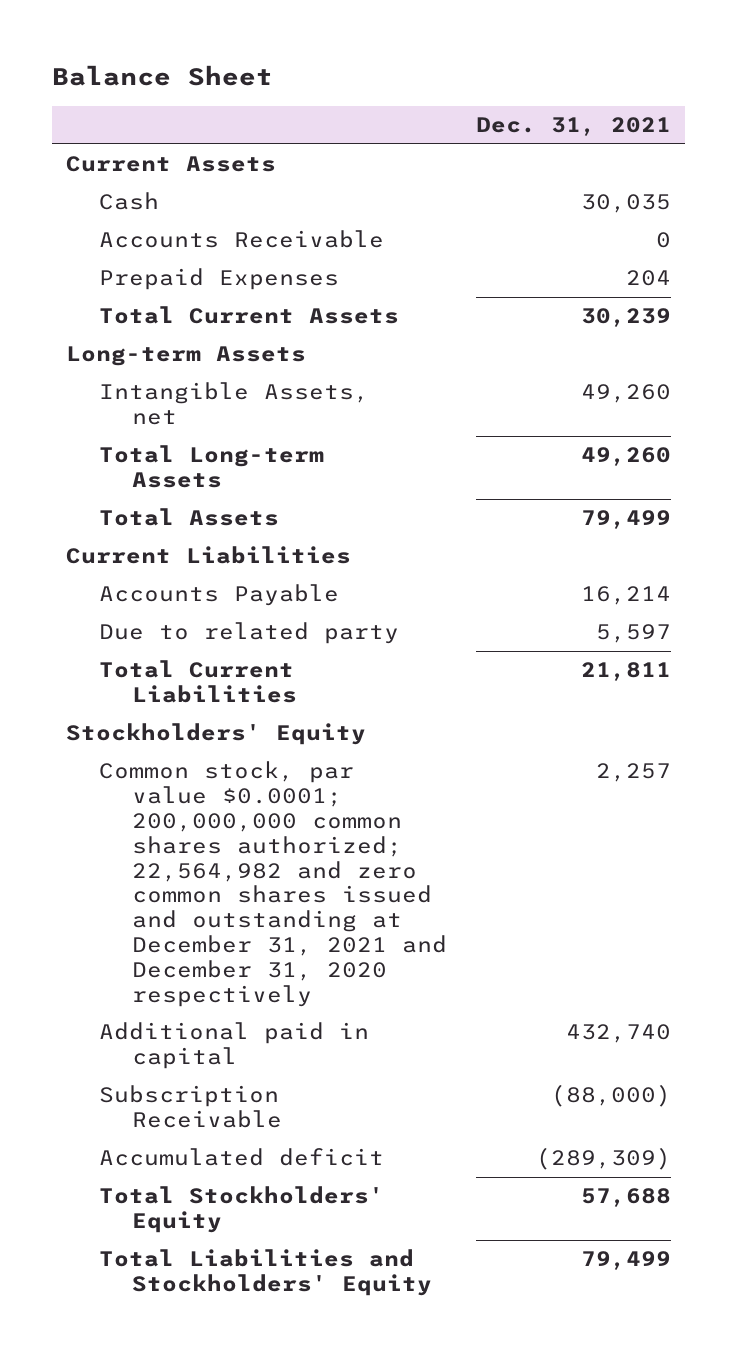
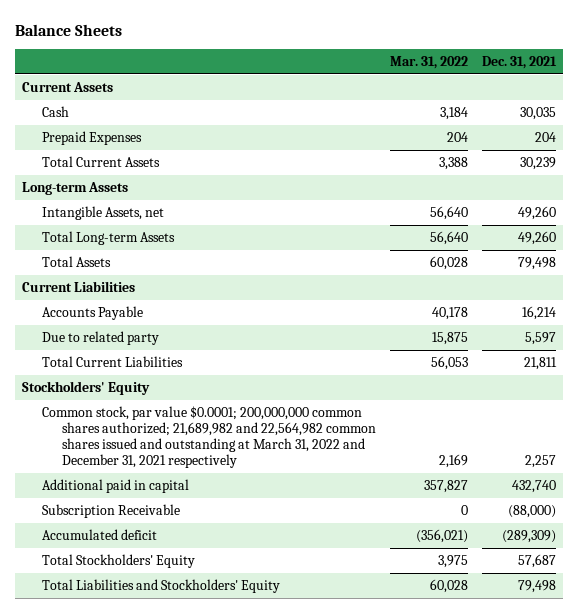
[52,64,274,86] Balance Sheet -> [14,23,122,36] Balance Sheets
none -> [390,56,469,70] Mar. 31, 2022
[99,230,385,249] Accounts Receivable -> none
[580,510,671,530] 79,499 -> [518,256,557,270] 79,498
[99,761,447,1007] Common stock, par value $0.0001; 200,000,000 common shares authorized; 22,564,982 and zero common shares issued and outstanding at December 31, 2021 and December 31, 2020 respectively -> [42,405,377,468] Common stock, par value $0.0001; 200,000,000 common shares authorized; 21,689,982 and 22,564,982 common shares issued and outstanding at March 31, 2022 and December 31, 2021 respectively
[580,1188,671,1208] 57,688 -> [518,553,557,568] 57,687
[580,1251,671,1271] 79,499 -> [518,579,557,593] 79,498

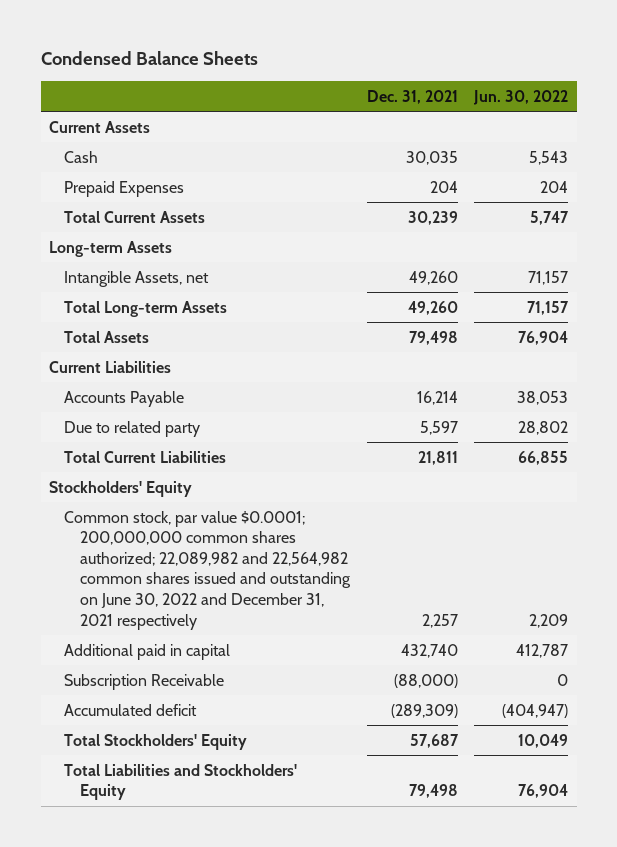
[14,23,122,36] Balance Sheets -> [40,51,258,66] Condensed Balance Sheets
[390,56,469,70] Mar. 31, 2022 -> none
none -> [473,89,569,105] Jun. 30, 2022
[42,405,377,468] Common stock, par value $0.0001; 200,000,000 common shares authorized; 21,689,982 and 22,564,982 common shares issued and outstanding at March 31, 2022 and December 31, 2021 respectively -> [64,510,351,630] Common stock, par value $0.0001; 200,000,000 common shares authorized; 22,089,982 and 22,564,982 common shares issued and outstanding on June 30, 2022 and December 31, 2021 respectively

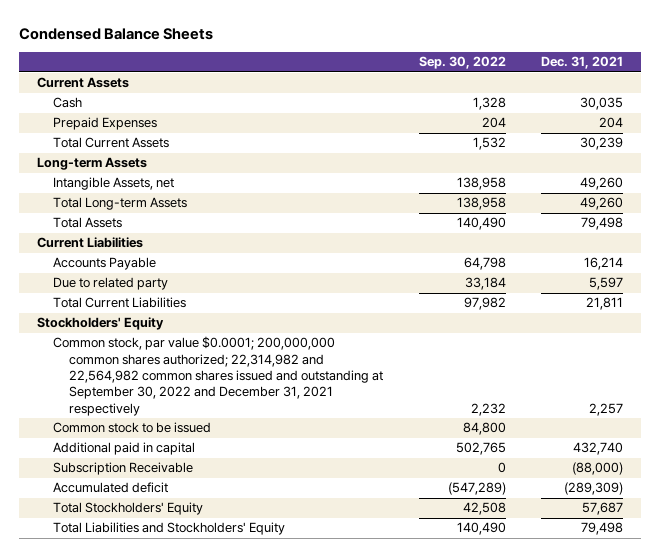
[473,89,569,105] Jun. 30, 2022 -> none
none -> [418,56,506,70] Sep. 30, 2022
[64,510,351,630] Common stock, par value $0.0001; 200,000,000 common shares authorized; 22,089,982 and 22,564,982 common shares issued and outstanding on June 30, 2022 and December 31, 2021 respectively -> [52,336,383,416] Common stock, par value $0.0001; 200,000,000 common shares authorized; 22,314,982 and 22,564,982 common shares issued and outstanding at September 30, 2022 and December 31, 2021 respectively
none -> [52,422,211,434] Common stock to be issued

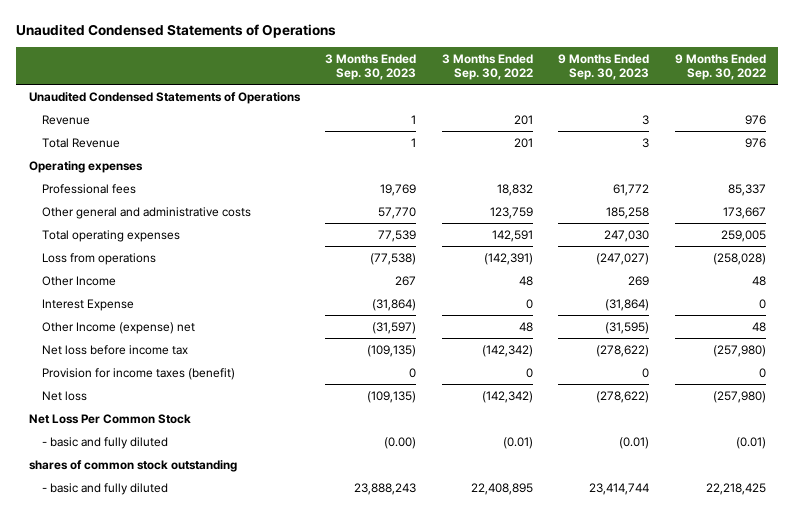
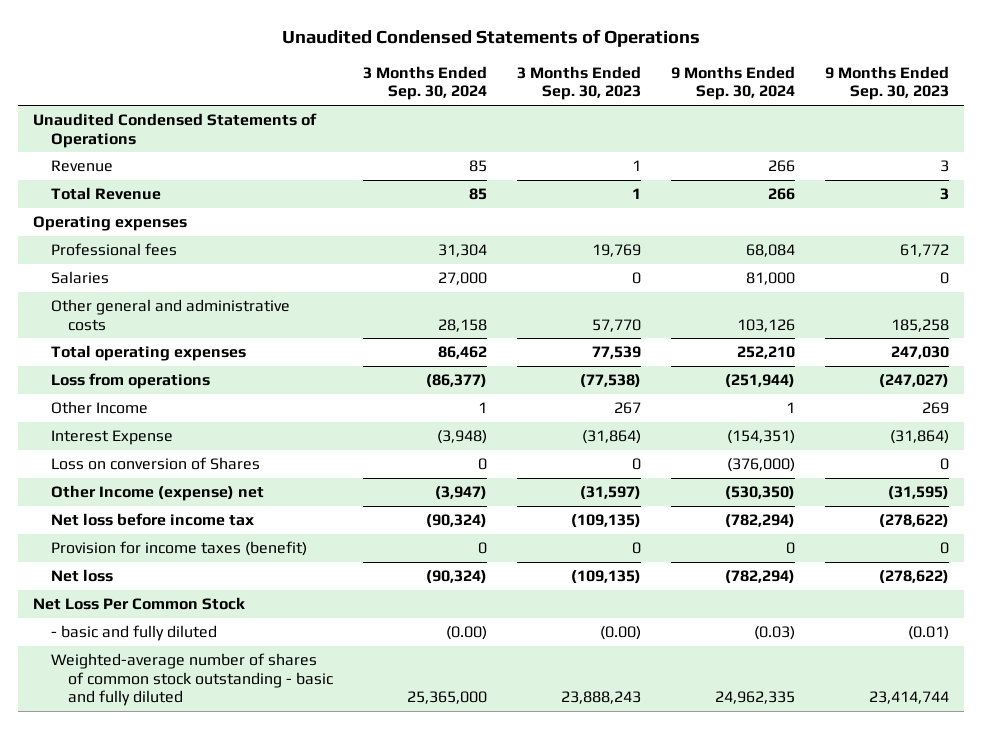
[441,53,533,81] 3 Months Ended Sep. 30, 2022 -> none
[674,53,766,81] 9 Months Ended Sep. 30, 2022 -> none
none -> [363,65,488,101] 3 Months Ended Sep. 30, 2024
none -> [671,65,796,101] 9 Months Ended Sep. 30, 2024
none -> [50,271,109,285] Salaries
none -> [50,457,260,471] Loss on conversion of Shares
[28,459,237,472] shares of common stock outstanding -> none
[41,482,168,495] - basic and fully diluted -> [50,653,334,707] Weighted-average number of shares of common stock outstanding - basic and fully diluted

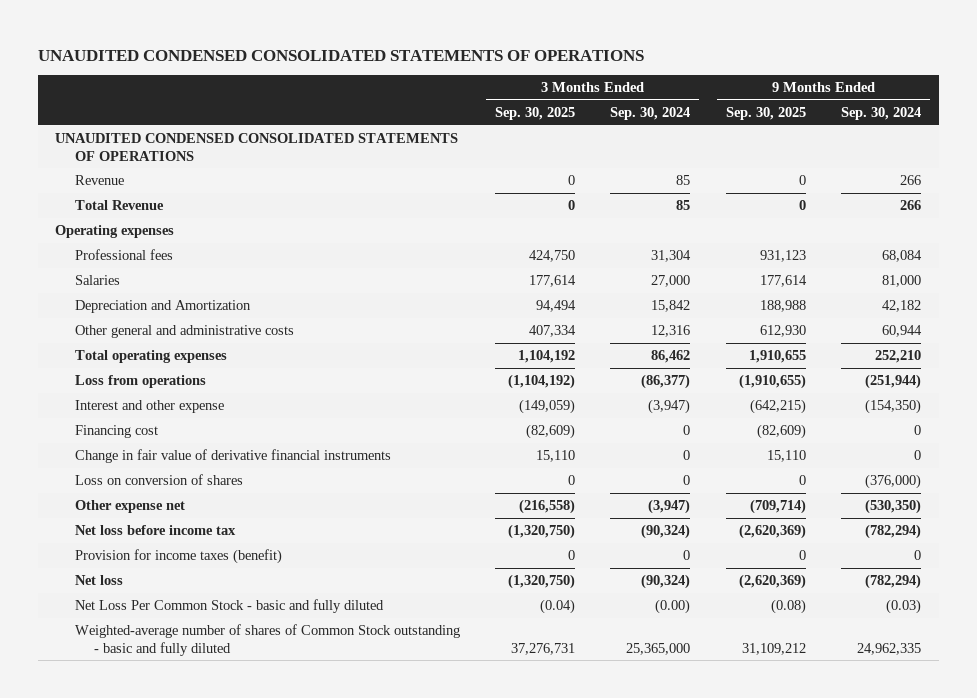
[282,28,701,47] Unaudited Condensed Statements of Operations -> [37,49,644,61] UNAUDITED CONDENSED CONSOLIDATED STATEMENTS OF OPERATIONS
[517,65,642,101] 3 Months Ended Sep. 30, 2023 -> none
[825,65,950,101] 9 Months Ended Sep. 30, 2023 -> none
none -> [495,106,576,120] Sep. 30, 2025
none -> [725,106,806,120] Sep. 30, 2025
[33,113,318,148] Unaudited Condensed Statements of Operations -> [55,133,459,161] UNAUDITED CONDENSED CONSOLIDATED STATEMENTS OF OPERATIONS
none -> [74,300,251,314] Depreciation and Amortization
[438,318,488,332] 28,158 -> [651,325,691,338] 12,316
[737,318,796,332] 103,126 -> [882,325,923,338] 60,944
[50,401,148,415] Other Income -> none
[50,430,173,446] Interest Expense -> [74,400,224,414] Interest and other expense
[437,430,488,445] (3,948) -> [648,399,691,415] (3,947)
[727,430,796,445] (154,351) -> [865,399,922,415] (154,350)
none -> [74,425,158,439] Financing cost
none -> [74,449,391,464] Change in fair value of derivative financial instruments
[50,457,260,471] Loss on conversion of Shares -> [74,474,243,486] Loss on conversion of shares
[50,485,264,502] Other Income (expense) net -> [74,500,185,514] Other expense net
[33,597,246,611] Net Loss Per Common Stock -> none
[50,625,217,642] - basic and fully diluted -> [74,599,384,614] Net Loss Per Common Stock - basic and fully diluted
[50,653,334,707] Weighted-average number of shares of common stock outstanding - basic and fully diluted -> [74,624,460,656] Weighted-average number of shares of Common Stock outstanding - basic and fully diluted

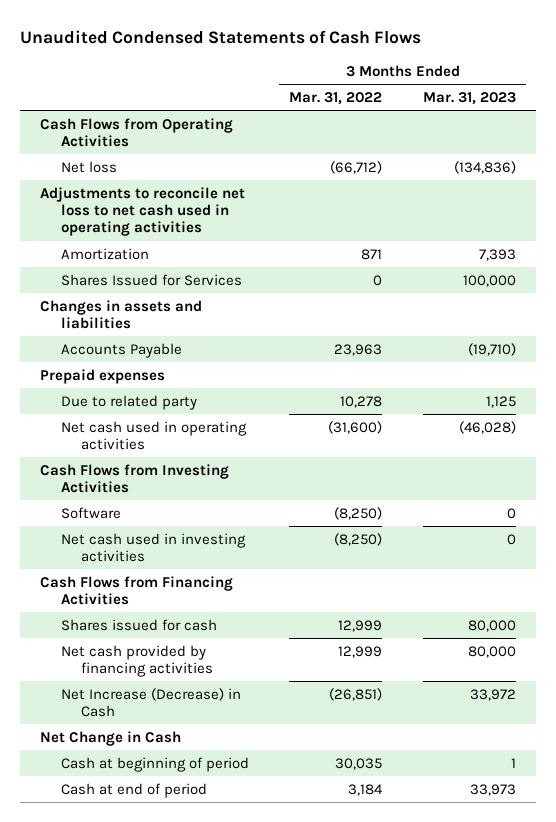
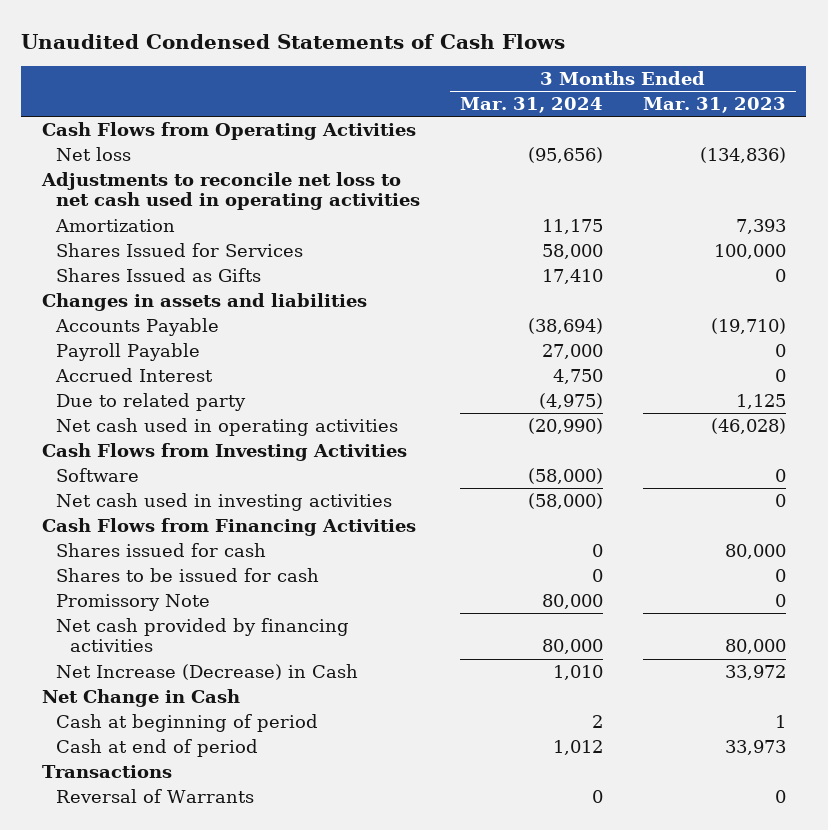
[289,91,383,105] Mar. 31, 2022 -> none
none -> [459,97,603,114] Mar. 31, 2024
none -> [55,267,261,282] Shares Issued as Gifts
[40,368,166,384] Prepaid expenses -> none
none -> [55,342,200,361] Payroll Payable
none -> [54,367,213,382] Accrued Interest
none -> [55,567,319,582] Shares to be issued for cash
none -> [55,593,210,611] Promissory Note
none -> [41,764,172,778] Transactions
none -> [55,788,254,803] Reversal of Warrants

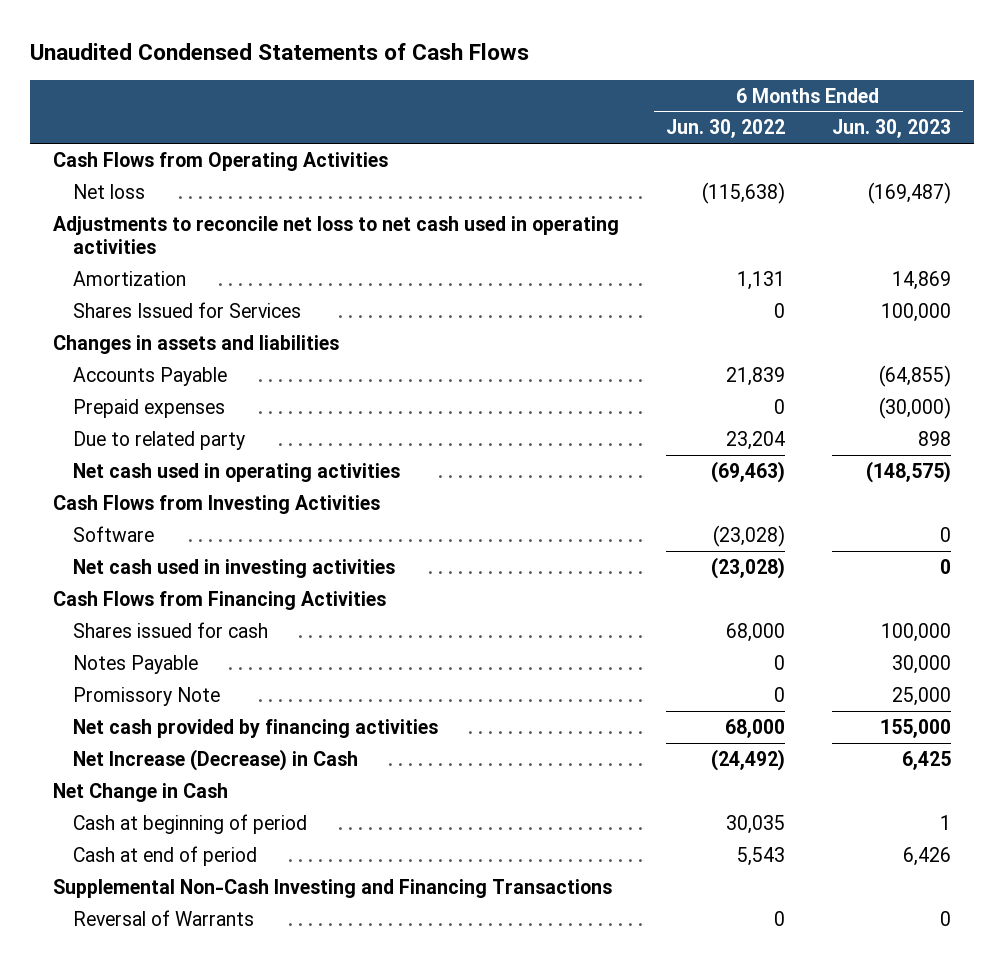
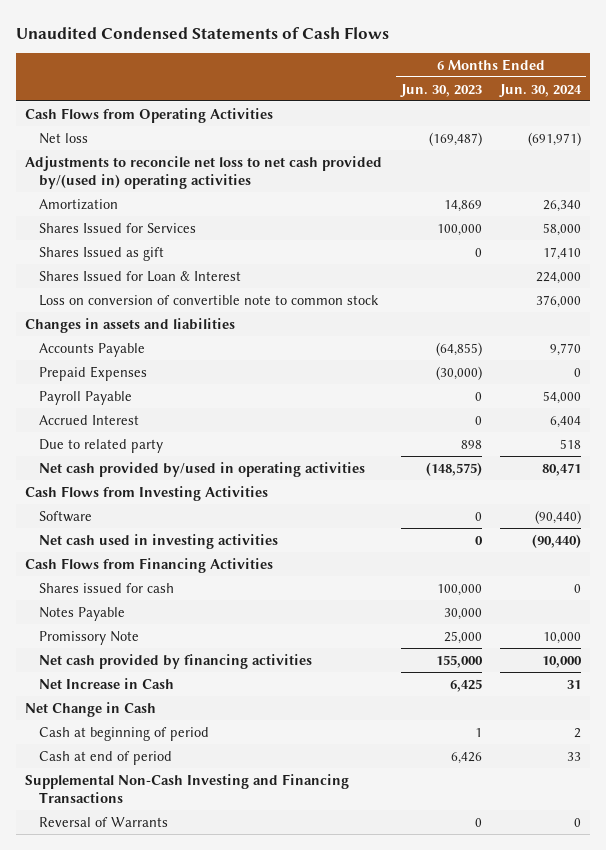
[666,119,786,139] Jun. 30, 2022 -> none
none -> [499,83,583,97] Jun. 30, 2024
[53,215,620,255] Adjustments to reconcile net loss to net cash used in operating activities -> [25,155,383,190] Adjustments to reconcile net loss to net cash provided by/(used in) operating activities
none -> [38,246,164,261] Shares Issued as gift
none -> [38,270,241,282] Shares Issued for Loan & Interest
none -> [38,294,379,306] Loss on conversion of convertible note to common stock
[73,398,226,418] Prepaid expenses -> [38,365,147,381] Prepaid Expenses
none -> [38,390,132,405] Payroll Payable
none -> [38,414,139,425] Accrued Interest
[73,462,401,482] Net cash used in operating activities -> [38,461,365,477] Net cash provided by/used in operating activities
[73,748,359,771] Net Increase (Decrease) in Cash -> [38,677,174,689] Net Increase in Cash

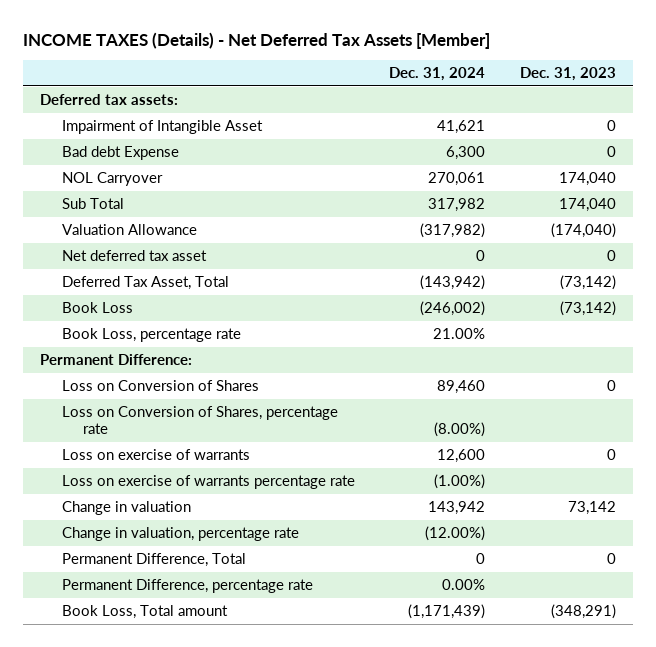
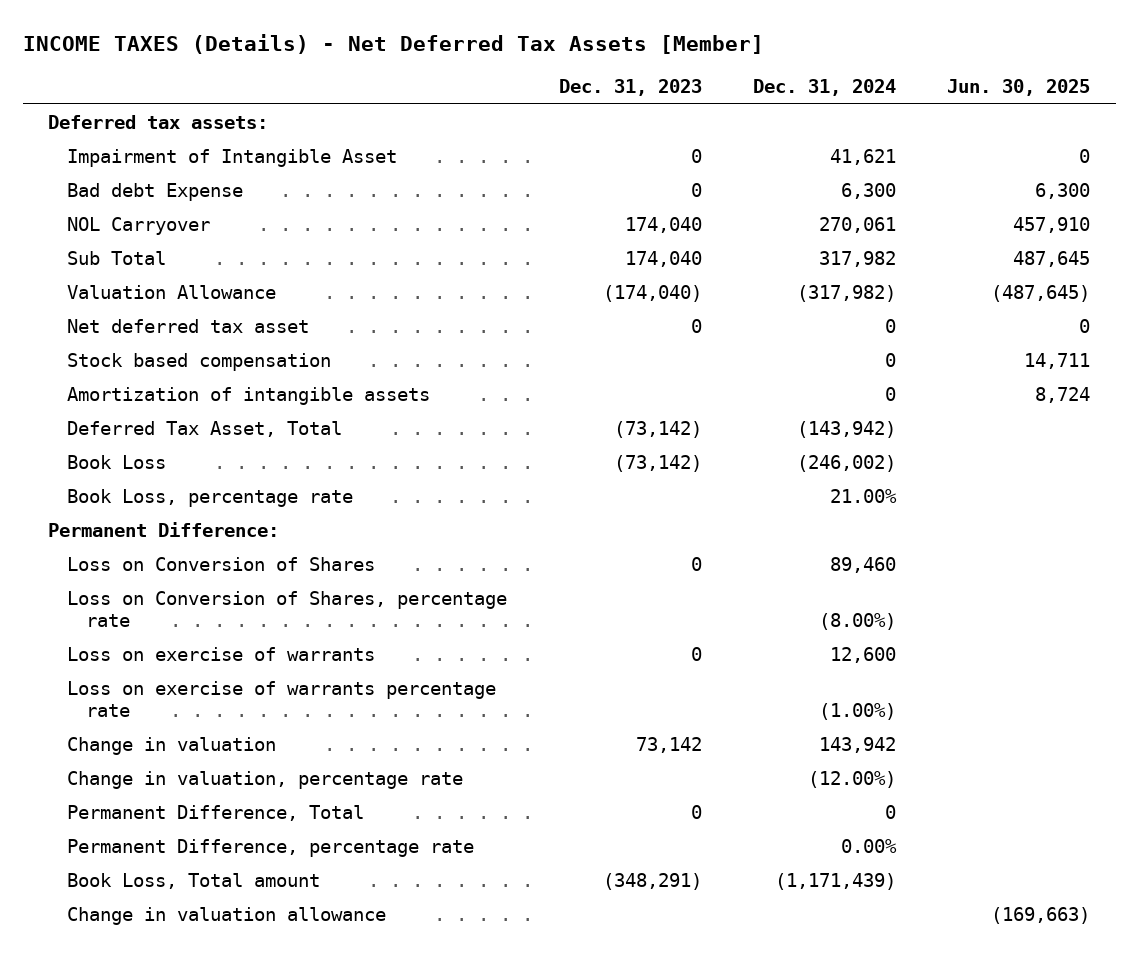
none -> [947,79,1091,97] Jun. 30, 2025
none -> [67,352,332,371] Stock based compensation
none -> [67,386,431,405] Amortization of intangible assets
none -> [67,906,387,925] Change in valuation allowance

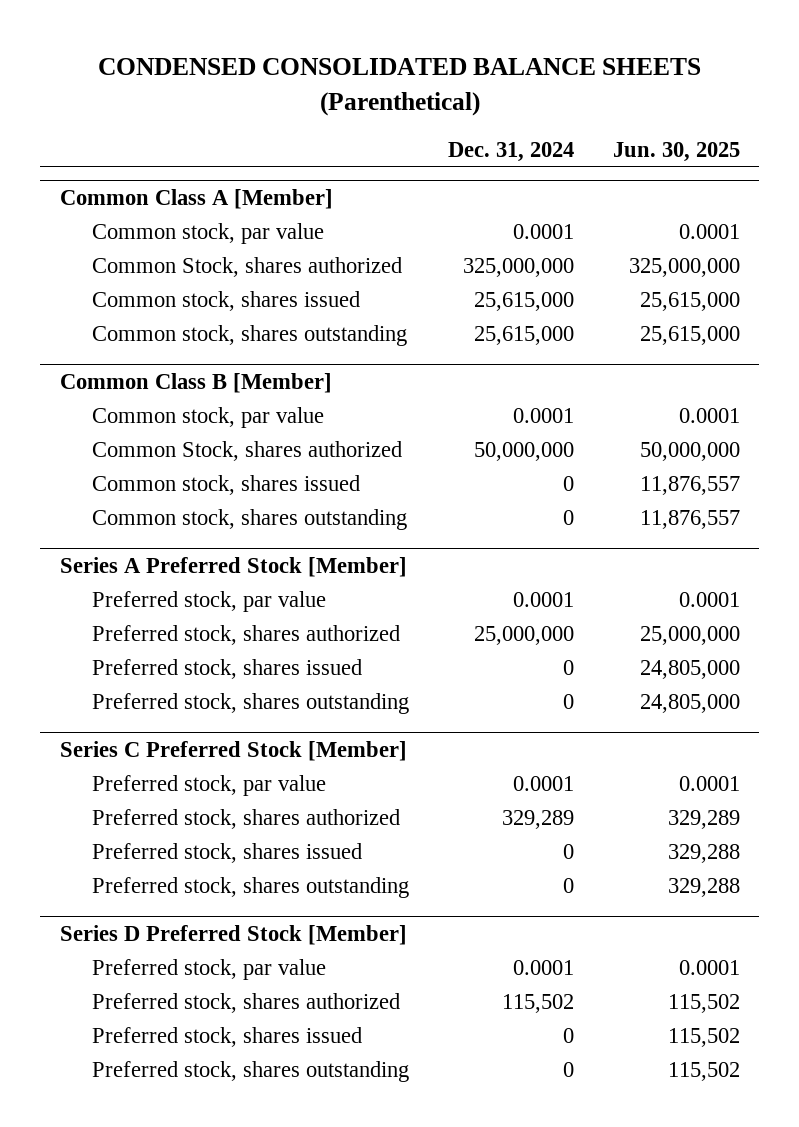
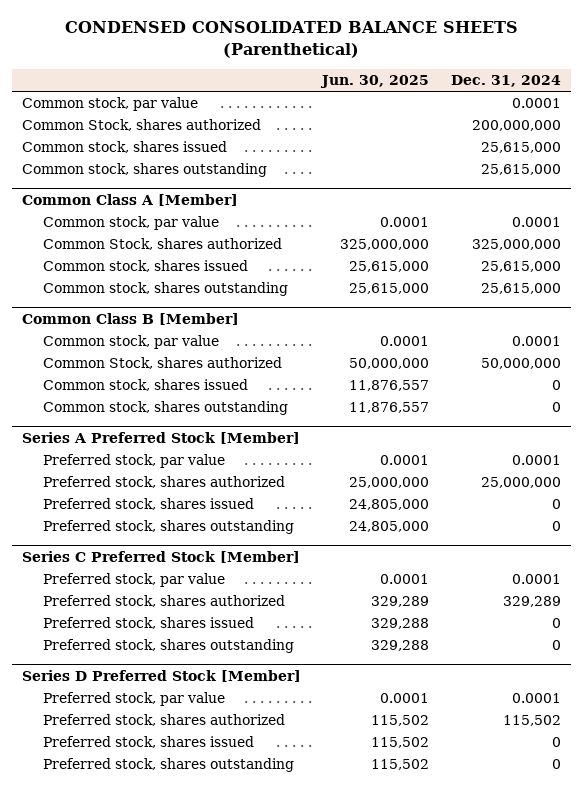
none -> [22,97,199,112] Common stock, par value
none -> [22,119,262,132] Common Stock, shares authorized
none -> [22,141,228,154] Common stock, shares issued
none -> [22,163,268,178] Common stock, shares outstanding

